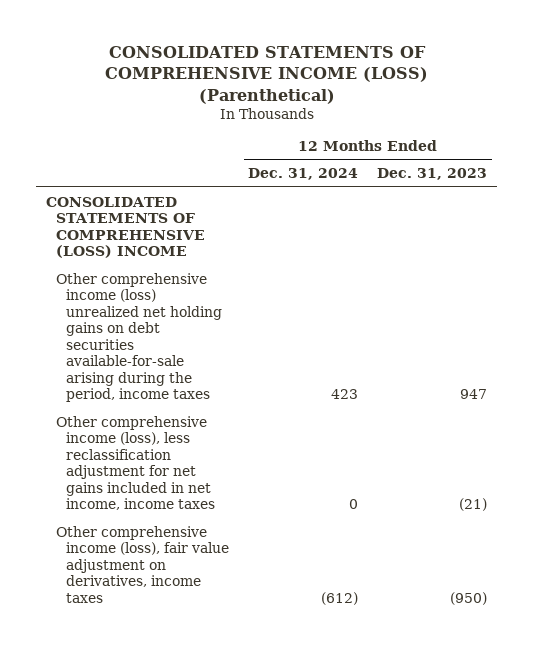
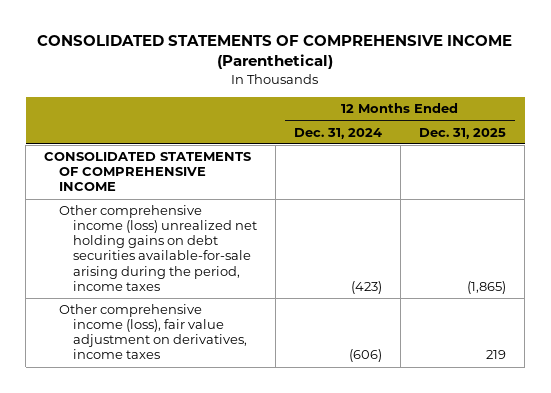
[104,45,428,104] CONSOLIDATED STATEMENTS OF COMPREHENSIVE INCOME (LOSS) (Parenthetical) -> [37,35,513,70] CONSOLIDATED STATEMENTS OF COMPREHENSIVE INCOME (Parenthetical)
[377,168,488,181] Dec. 31, 2023 -> none
none -> [419,127,507,139] Dec. 31, 2025
[56,415,216,511] Other comprehensive income (loss), less reclassification adjustment for net gains included in net income, income taxes -> none
[45,196,206,259] CONSOLIDATED STATEMENTS OF COMPREHENSIVE (LOSS) INCOME -> [44,152,252,192] CONSOLIDATED STATEMENTS OF COMPREHENSIVE INCOME
[331,389,359,400] 423 -> [351,280,383,294] (423)
[321,591,359,605] (612) -> [349,349,383,363] (606)

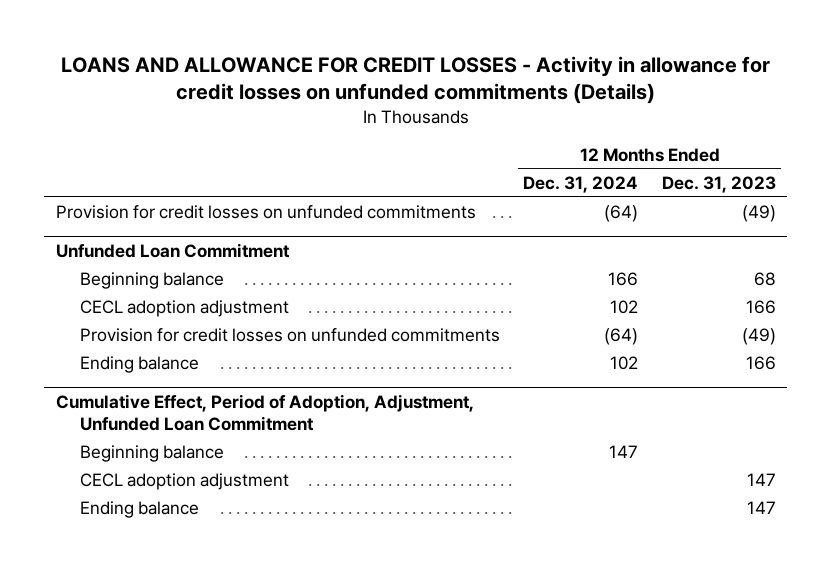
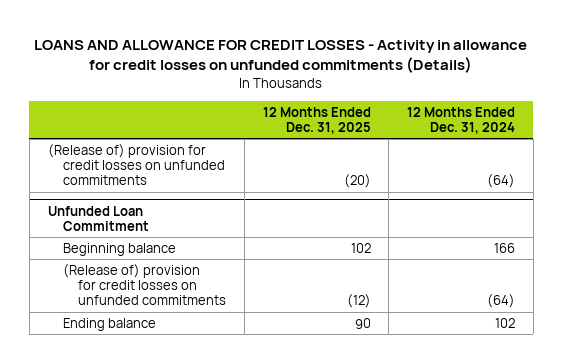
[661,175,776,193] Dec. 31, 2023 -> none
none -> [262,106,371,135] 12 Months Ended Dec. 31, 2025
[56,205,477,220] Provision for credit losses on unfunded commitments -> [47,143,225,186] (Release of) provision for credit losses on unfunded commitments
[80,300,290,318] CECL adoption adjustment -> none
[80,328,501,343] Provision for credit losses on unfunded commitments -> [62,263,227,306] (Release of) provision for credit losses on unfunded commitments
[56,394,475,431] Cumulative Effect, Period of Adoption, Adjustment, Unfunded Loan Commitment -> none
[80,445,225,463] Beginning balance -> none
[80,473,290,491] CECL adoption adjustment -> none
[80,501,200,519] Ending balance -> none

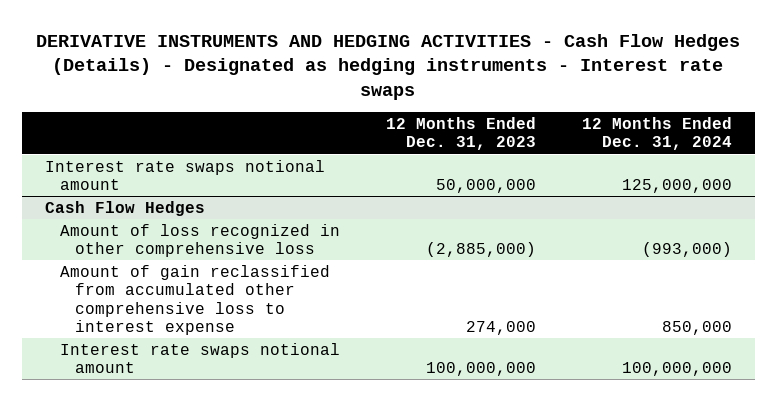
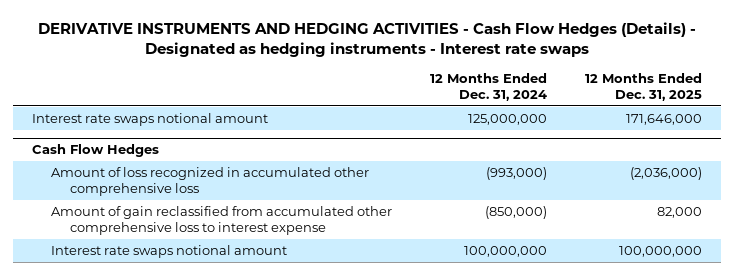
[385,116,536,151] 12 Months Ended Dec. 31, 2023 -> none
none -> [585,72,703,101] 12 Months Ended Dec. 31, 2025
[60,223,341,258] Amount of loss recognized in other comprehensive loss -> [51,166,370,197] Amount of loss recognized in accumulated other comprehensive loss
[661,321,732,336] 850,000 -> [485,205,548,219] (850,000)

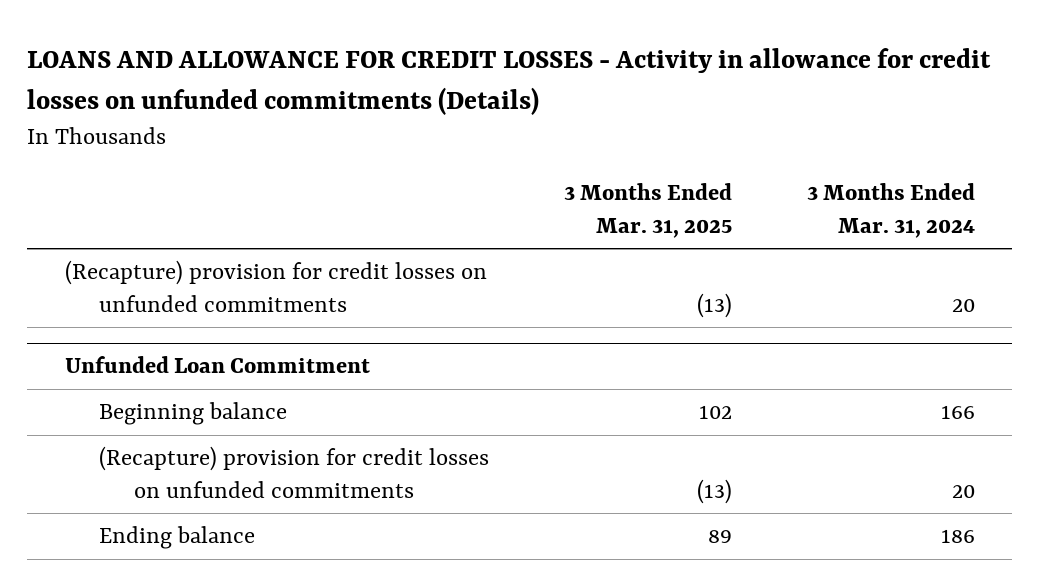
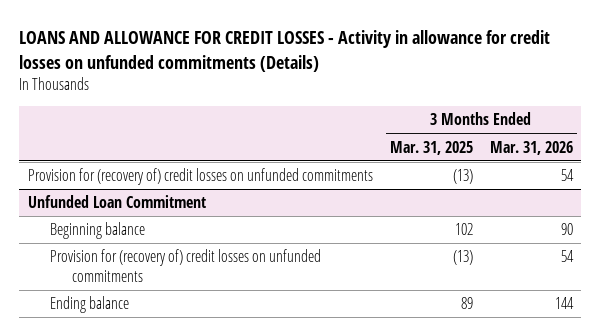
[806,183,975,238] 3 Months Ended Mar. 31, 2024 -> none
none -> [489,140,573,155] Mar. 31, 2026
[64,260,487,312] (Recapture) provision for credit losses on unfunded commitments -> [27,168,373,186] Provision for (recovery of) credit losses on unfunded commitments
[99,446,490,498] (Recapture) provision for credit losses on unfunded commitments -> [49,249,321,283] Provision for (recovery of) credit losses on unfunded commitments

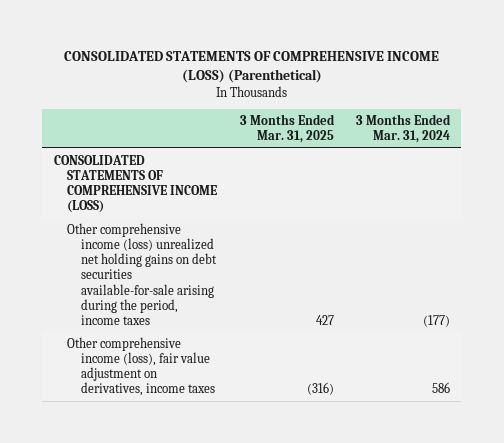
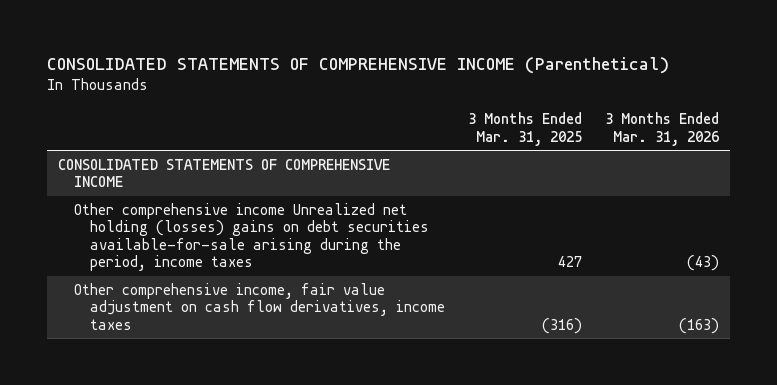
[63,51,439,84] CONSOLIDATED STATEMENTS OF COMPREHENSIVE INCOME (LOSS) (Parenthetical) -> [46,57,669,75] CONSOLIDATED STATEMENTS OF COMPREHENSIVE INCOME (Parenthetical)
[356,114,452,144] 3 Months Ended Mar. 31, 2024 -> none
none -> [604,112,719,146] 3 Months Ended Mar. 31, 2026
[53,154,218,214] CONSOLIDATED STATEMENTS OF COMPREHENSIVE INCOME (LOSS) -> [58,158,391,188] CONSOLIDATED STATEMENTS OF COMPREHENSIVE INCOME
[67,222,218,325] Other comprehensive income (loss) unrealized net holding gains on debt securities available-for-sale arising during the period, income taxes -> [74,202,429,272] Other comprehensive income Unrealized net holding (losses) gains on debt securities available-for-sale arising during the period, income taxes
[67,336,216,397] Other comprehensive income (loss), fair value adjustment on derivatives, income taxes -> [74,282,445,330] Other comprehensive income, fair value adjustment on cash flow derivatives, income taxes

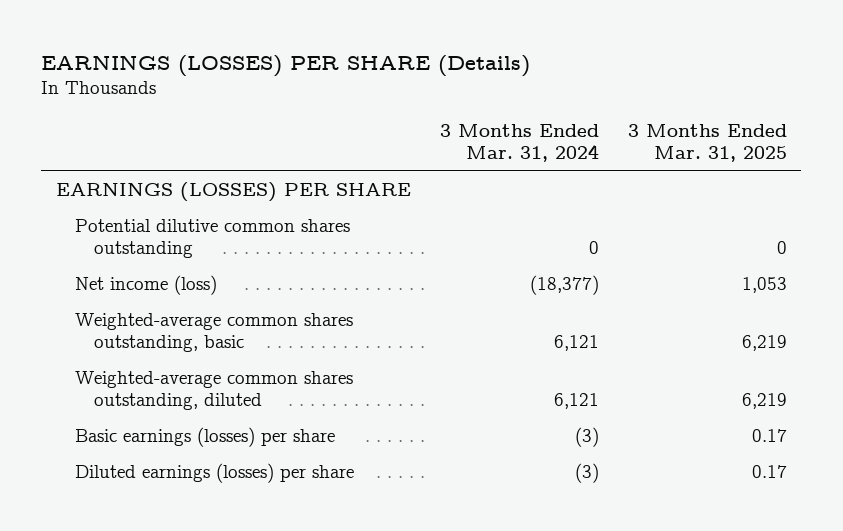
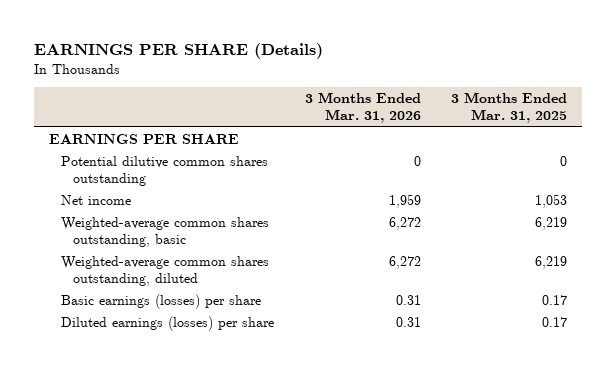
[41,54,531,77] EARNINGS (LOSSES) PER SHARE (Details) -> [33,43,323,60] EARNINGS PER SHARE (Details)
[439,124,599,162] 3 Months Ended Mar. 31, 2024 -> none
none -> [304,92,421,124] 3 Months Ended Mar. 31, 2026
[55,182,411,203] EARNINGS (LOSSES) PER SHARE -> [49,133,240,144] EARNINGS PER SHARE
[74,275,217,296] Net income (loss) -> [61,194,132,205] Net income

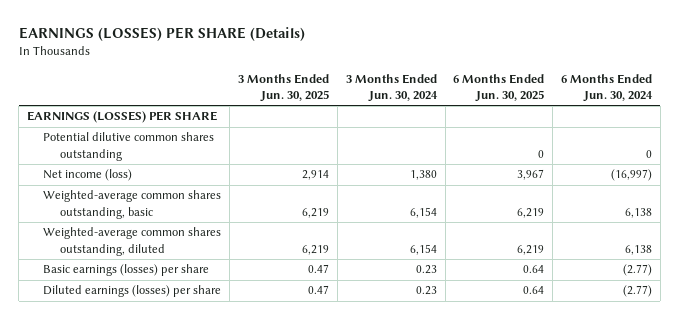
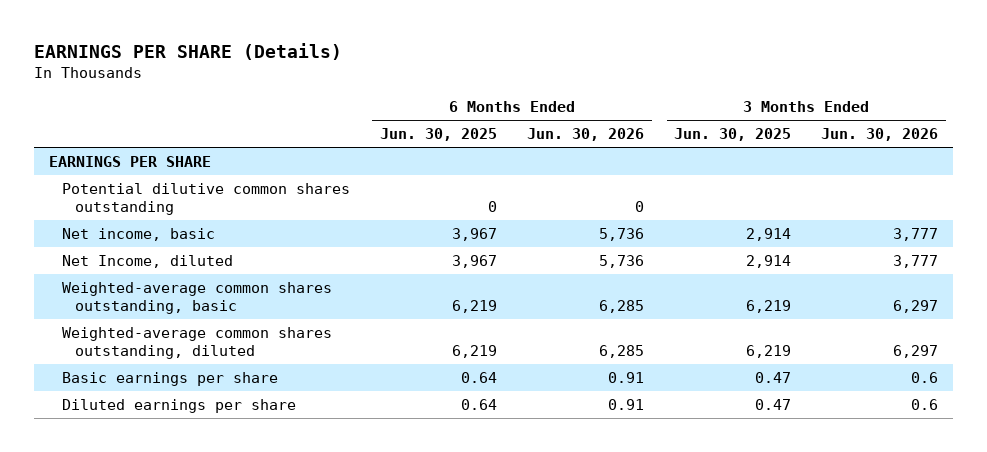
[18,27,305,42] EARNINGS (LOSSES) PER SHARE (Details) -> [34,42,343,60] EARNINGS PER SHARE (Details)
[345,73,438,103] 3 Months Ended Jun. 30, 2024 -> none
[560,73,653,103] 6 Months Ended Jun. 30, 2024 -> none
none -> [527,128,645,142] Jun. 30, 2026
none -> [821,128,939,142] Jun. 30, 2026
[26,111,217,124] EARNINGS (LOSSES) PER SHARE -> [49,156,212,168] EARNINGS PER SHARE
[43,169,133,182] Net income (loss) -> [61,228,215,242] Net income, basic
none -> [61,255,233,269] Net Income, diluted
[43,264,210,277] Basic earnings (losses) per share -> [61,372,278,387] Basic earnings per share
[43,285,222,298] Diluted earnings (losses) per share -> [61,399,296,414] Diluted earnings per share

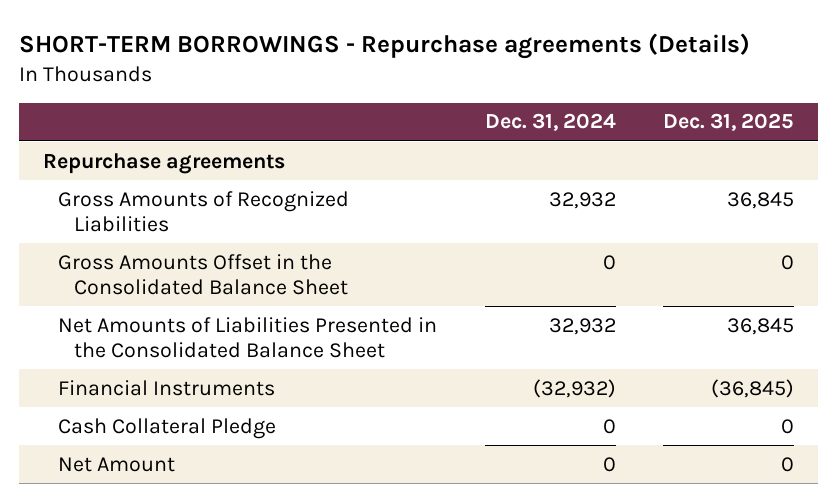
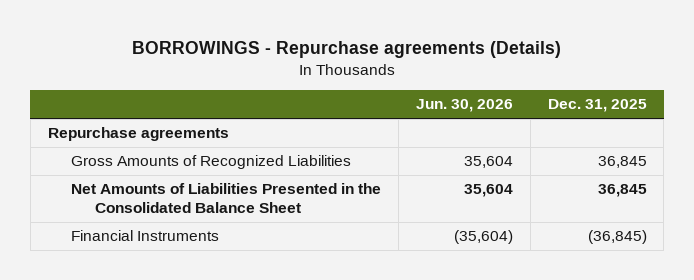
[18,33,750,60] SHORT-TERM BORROWINGS - Repurchase agreements (Details) -> [132,40,562,58] BORROWINGS - Repurchase agreements (Details)
[484,113,616,132] Dec. 31, 2024 -> none
none -> [415,99,513,113] Jun. 30, 2026
[58,253,348,296] Gross Amounts Offset in the Consolidated Balance Sheet -> none
[58,417,277,439] Cash Collateral Pledge -> none
[58,456,176,472] Net Amount -> none

